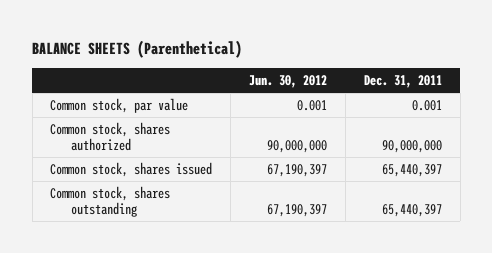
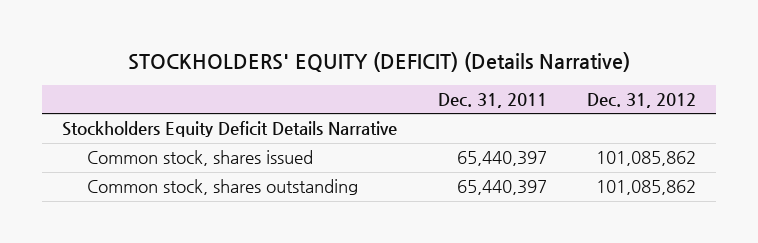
[32,39,243,58] BALANCE SHEETS (Parenthetical) -> [128,51,631,72] STOCKHOLDERS' EQUITY (DEFICIT) (Details Narrative)
[249,74,328,88] Jun. 30, 2012 -> none
none -> [587,92,697,108] Dec. 31, 2012
[50,98,189,114] Common stock, par value -> none
[50,122,171,152] Common stock, shares authorized -> none
none -> [61,121,397,138] Stockholders Equity Deficit Details Narrative

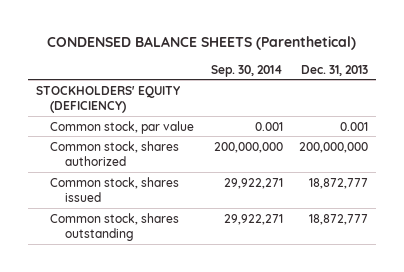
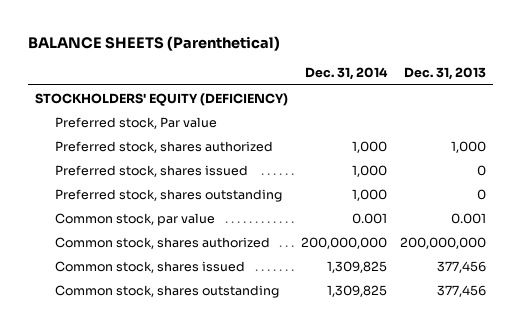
[46,35,356,50] CONDENSED BALANCE SHEETS (Parenthetical) -> [28,35,281,51] BALANCE SHEETS (Parenthetical)
[210,64,283,77] Sep. 30, 2014 -> none
none -> [305,67,389,81] Dec. 31, 2014
none -> [54,116,217,129] Preferred stock, Par value
none -> [54,140,273,153] Preferred stock, shares authorized
none -> [54,164,248,177] Preferred stock, shares issued
none -> [54,188,282,202] Preferred stock, shares outstanding
[308,177,368,189] 18,872,777 -> [437,260,487,273] 377,456
[308,213,368,225] 18,872,777 -> [437,284,487,297] 377,456

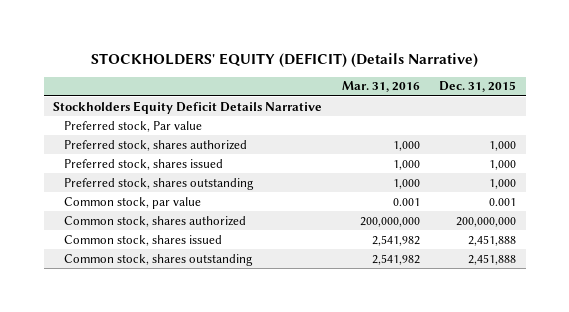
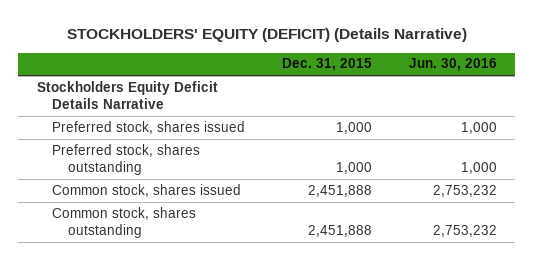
[341,81,420,93] Mar. 31, 2016 -> none
none -> [408,58,497,72] Jun. 30, 2016
[63,120,202,132] Preferred stock, Par value -> none
[63,139,247,151] Preferred stock, shares authorized -> none
[63,196,201,209] Common stock, par value -> none
[63,215,246,227] Common stock, shares authorized -> none

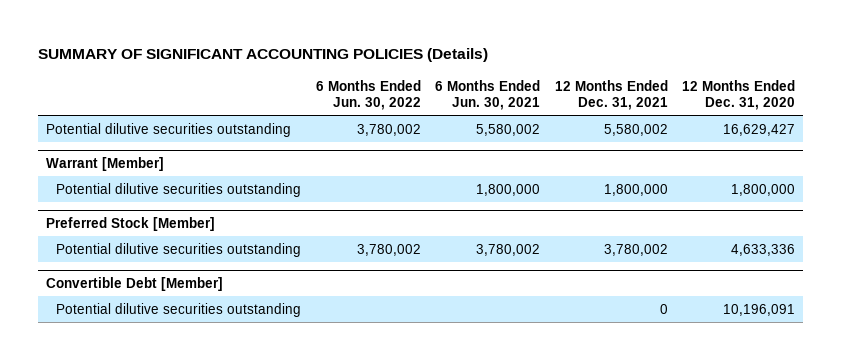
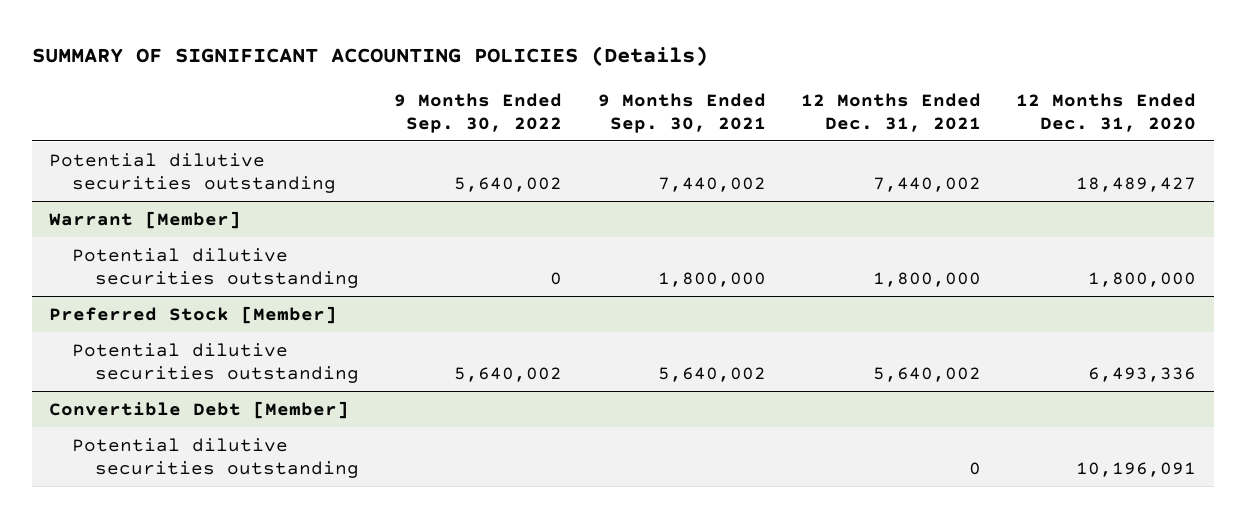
[315,79,421,110] 6 Months Ended Jun. 30, 2022 -> none
[435,79,541,110] 6 Months Ended Jun. 30, 2021 -> none
none -> [394,92,563,133] 9 Months Ended Sep. 30, 2022
none -> [597,92,766,133] 9 Months Ended Sep. 30, 2021
[603,123,668,136] 5,580,002 -> [872,176,981,192] 7,440,002
[723,123,796,136] 16,629,427 -> [1076,176,1197,192] 18,489,427
[603,243,668,256] 3,780,002 -> [872,366,981,382] 5,640,002
[731,243,796,256] 4,633,336 -> [1088,366,1197,382] 6,493,336

